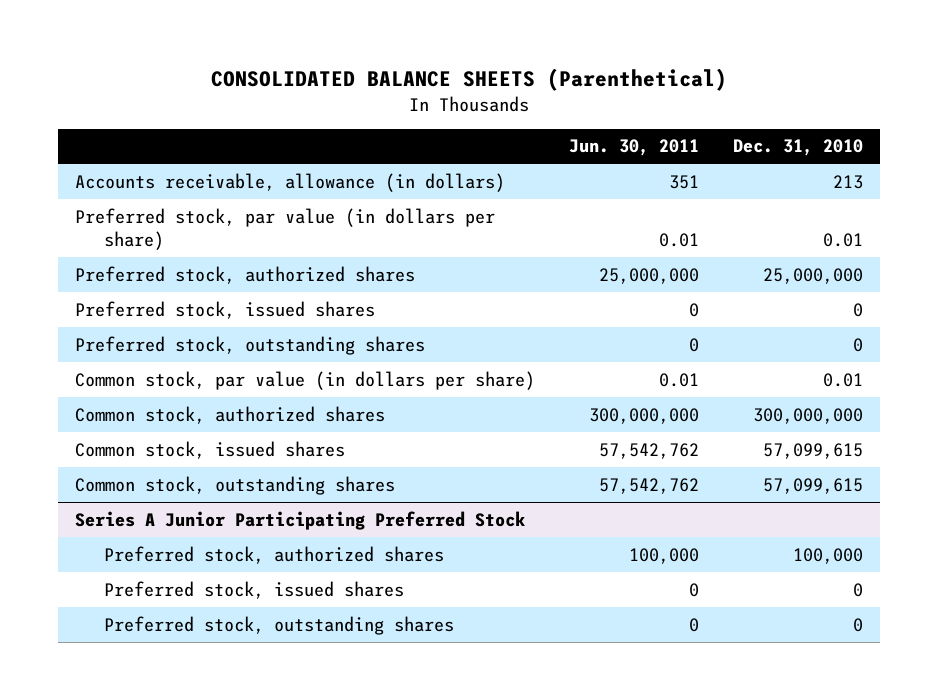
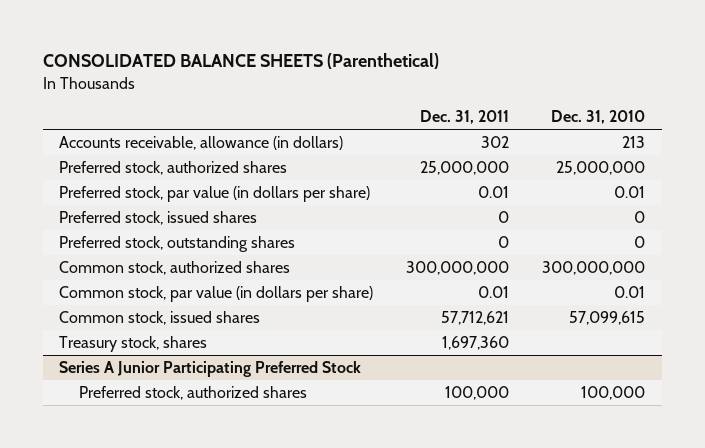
[569,139,700,157] Jun. 30, 2011 -> none
none -> [420,110,510,125] Dec. 31, 2011
[74,207,495,250] Preferred stock, par value (in dollars per share) -> [59,185,371,202] Preferred stock, par value (in dollars per share)
[74,370,535,390] Common stock, par value (in dollars per share) -> [59,285,374,302] Common stock, par value (in dollars per share)
[74,475,395,495] Common stock, outstanding shares -> none
none -> [59,335,208,352] Treasury stock, shares
[104,580,405,599] Preferred stock, issued shares -> none
[104,615,455,635] Preferred stock, outstanding shares -> none

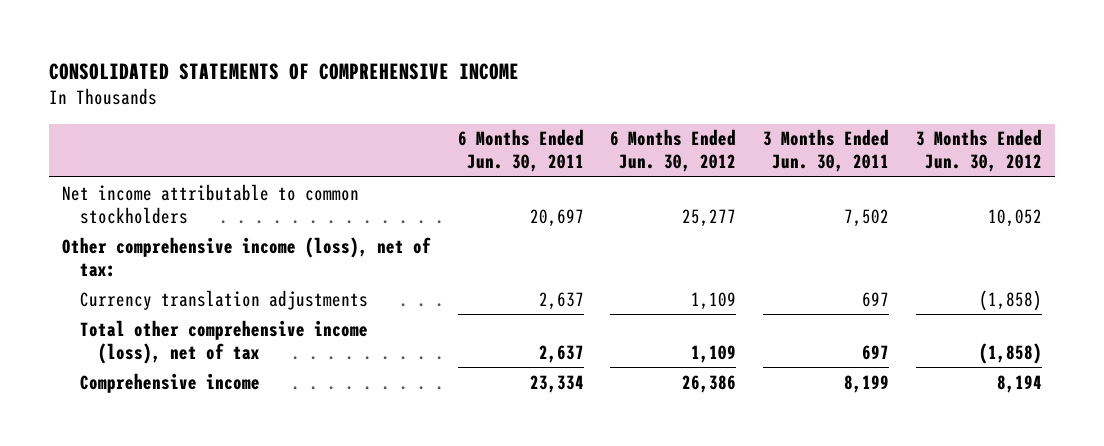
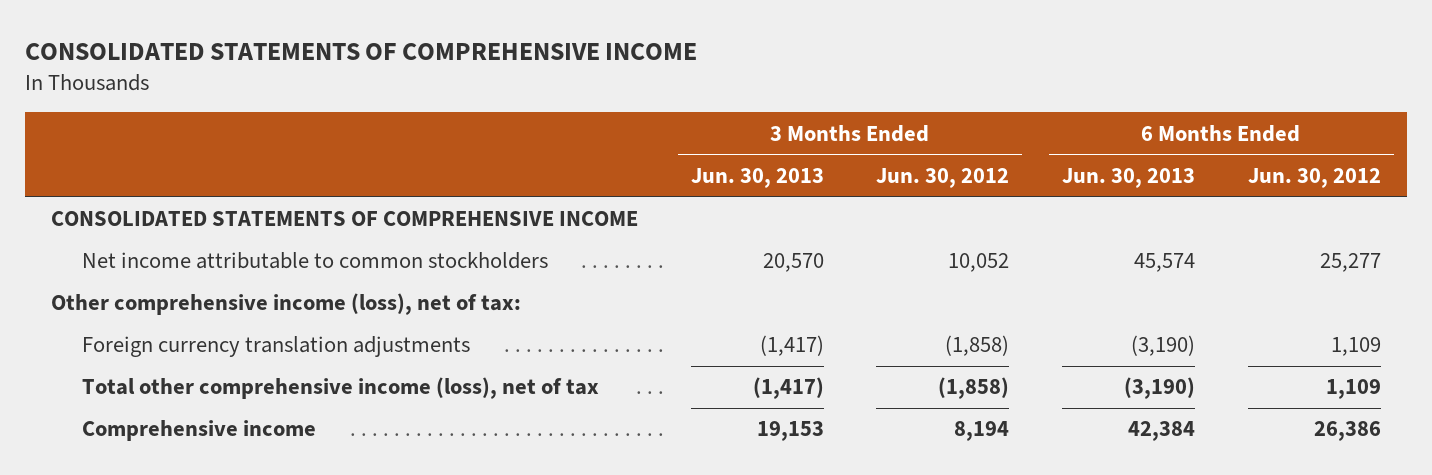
[457,129,584,173] 6 Months Ended Jun. 30, 2011 -> none
[762,129,889,173] 3 Months Ended Jun. 30, 2011 -> none
none -> [690,167,824,188] Jun. 30, 2013
none -> [1061,167,1195,188] Jun. 30, 2013
none -> [51,211,639,227] CONSOLIDATED STATEMENTS OF COMPREHENSIVE INCOME
[80,289,369,310] Currency translation adjustments -> [82,336,471,358] Foreign currency translation adjustments

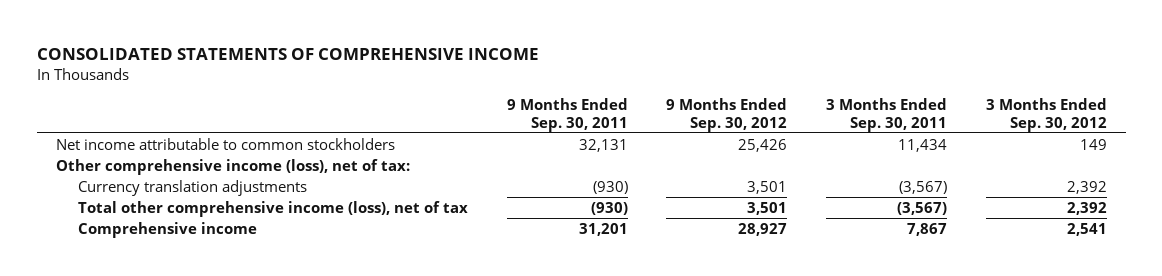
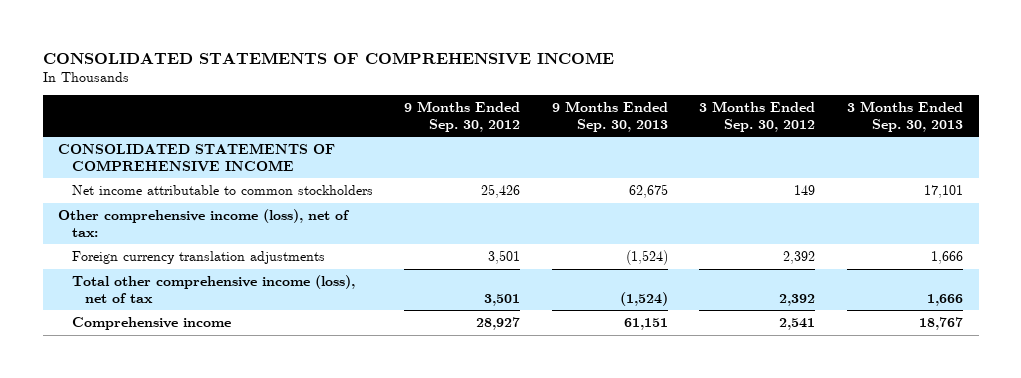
[506,98,628,132] 9 Months Ended Sep. 30, 2011 -> none
[826,98,948,132] 3 Months Ended Sep. 30, 2011 -> none
none -> [551,101,668,132] 9 Months Ended Sep. 30, 2013
none -> [846,101,963,132] 3 Months Ended Sep. 30, 2013
none -> [58,143,336,172] CONSOLIDATED STATEMENTS OF COMPREHENSIVE INCOME
[78,179,308,196] Currency translation adjustments -> [71,251,325,265] Foreign currency translation adjustments

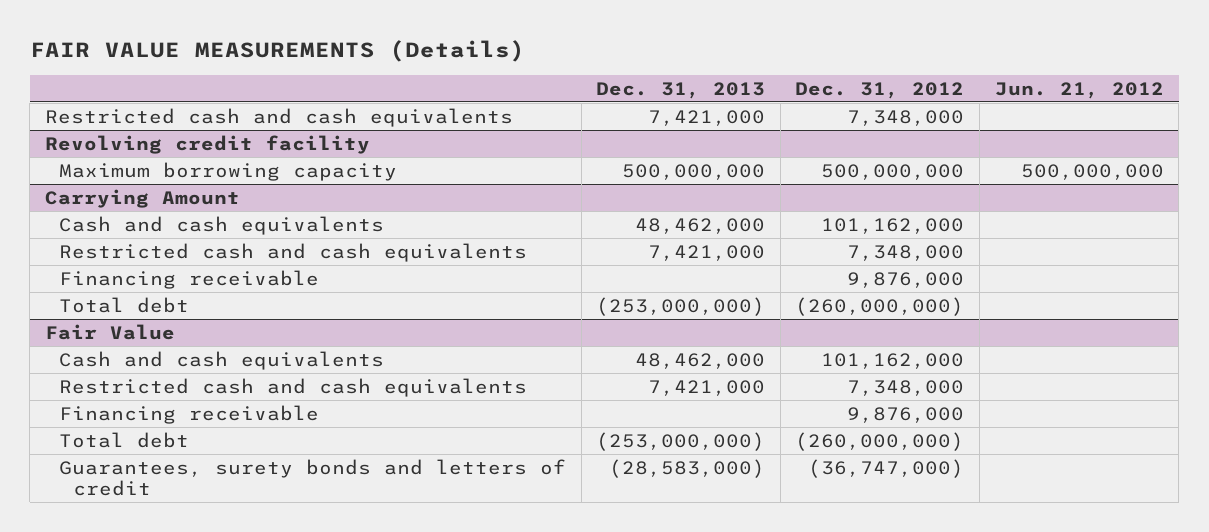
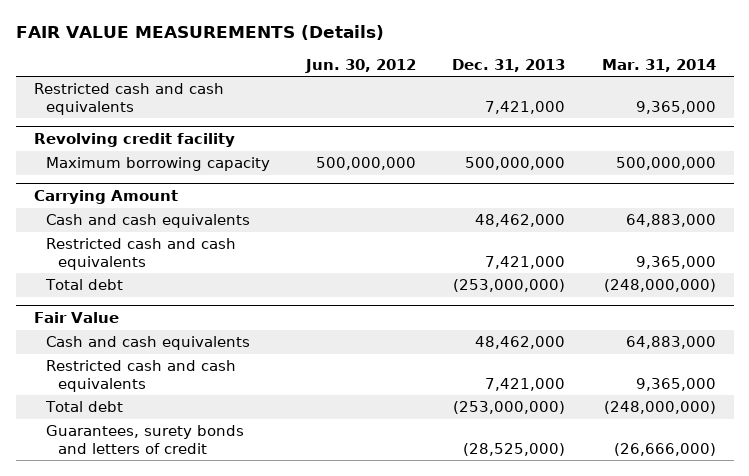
[795,81,965,99] Dec. 31, 2012 -> none
[994,81,1164,99] Jun. 21, 2012 -> none
none -> [305,58,417,73] Jun. 30, 2012
none -> [601,58,716,72] Mar. 31, 2014
[58,269,319,289] Financing receivable -> none
[58,404,319,424] Financing receivable -> none
[609,458,766,478] (28,583,000) -> [463,442,566,456] (28,525,000)

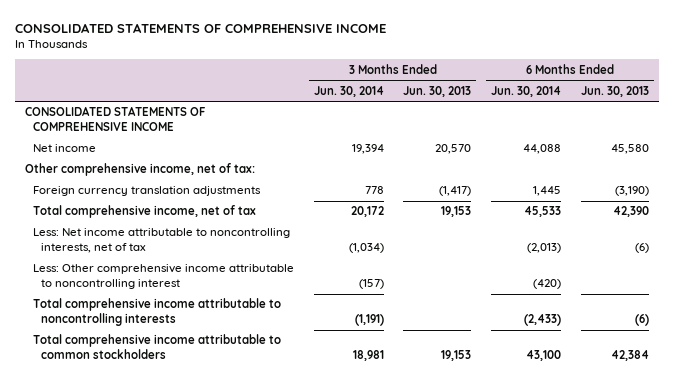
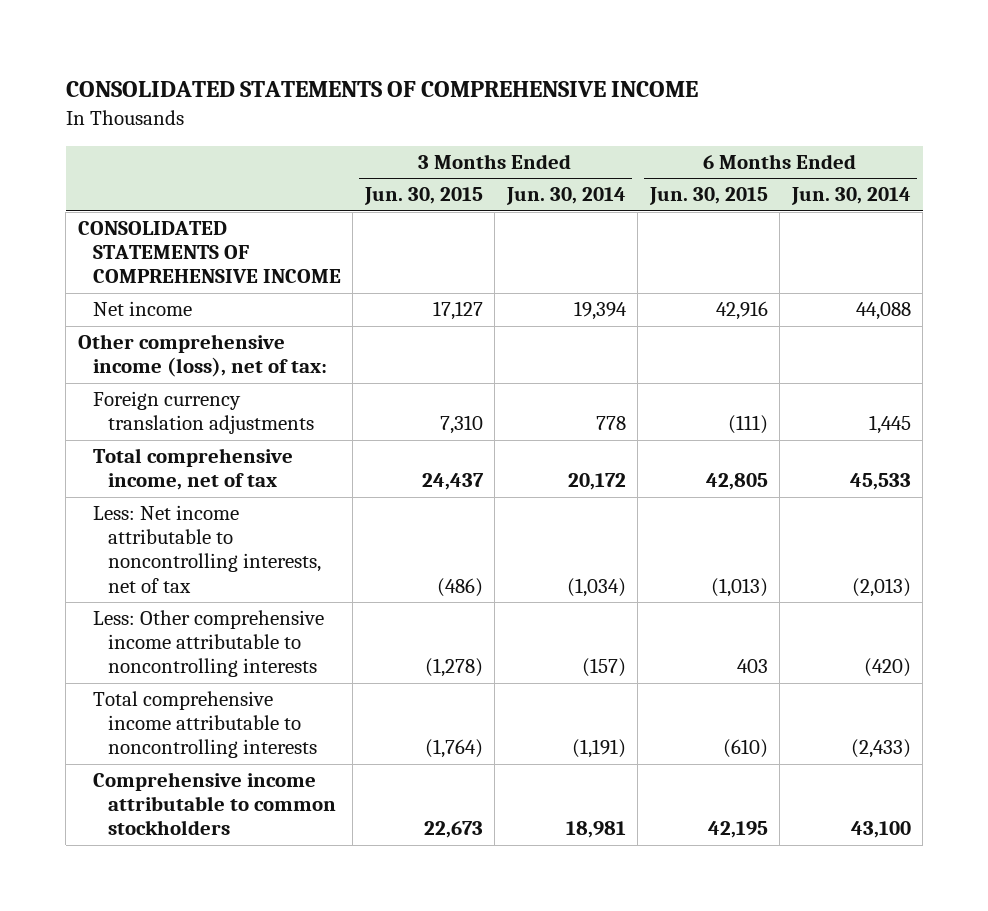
[403,85,472,97] Jun. 30, 2013 -> none
[580,85,649,97] Jun. 30, 2013 -> none
none -> [363,187,483,206] Jun. 30, 2015
none -> [648,187,768,206] Jun. 30, 2015
[24,163,255,177] Other comprehensive income, net of tax: -> [77,334,327,378] Other comprehensive income (loss), net of tax:
[33,264,295,290] Less: Other comprehensive income attributable to noncontrolling interest -> [92,610,324,678] Less: Other comprehensive income attributable to noncontrolling interests
[33,334,282,360] Total comprehensive income attributable to common stockholders -> [92,772,336,836] Comprehensive income attributable to common stockholders

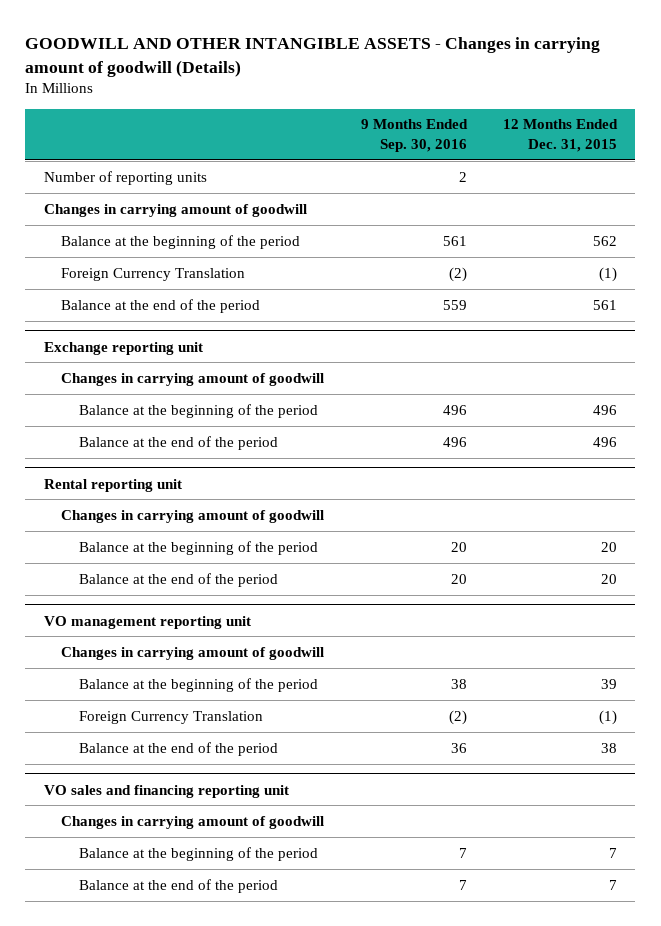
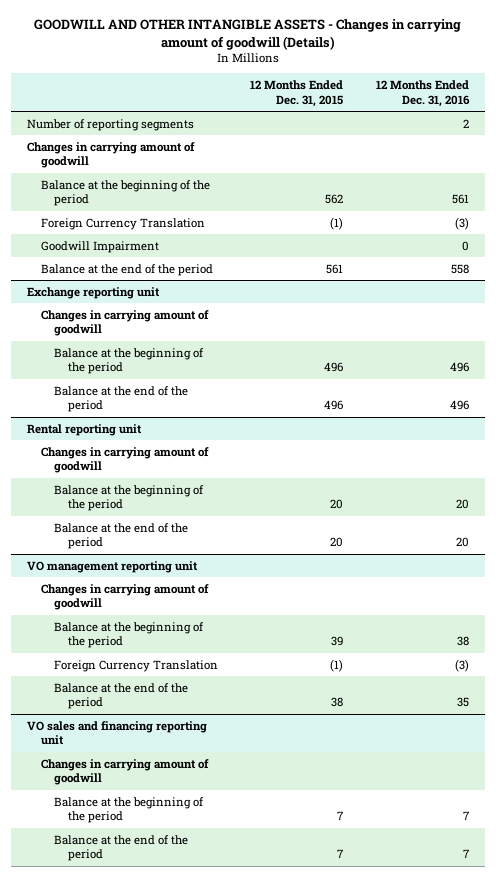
[360,119,468,152] 9 Months Ended Sep. 30, 2016 -> none
none -> [375,80,470,107] 12 Months Ended Dec. 31, 2016
[43,170,207,185] Number of reporting units -> [27,118,195,131] Number of reporting segments
none -> [40,240,159,253] Goodwill Impairment

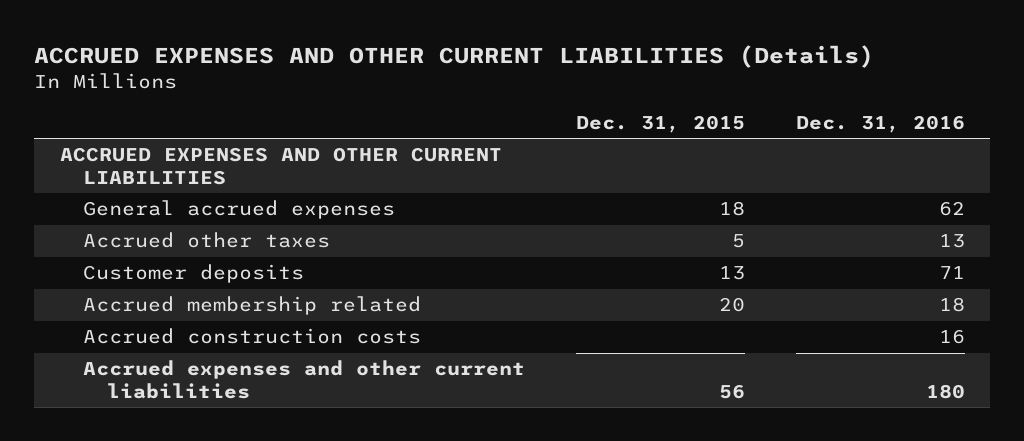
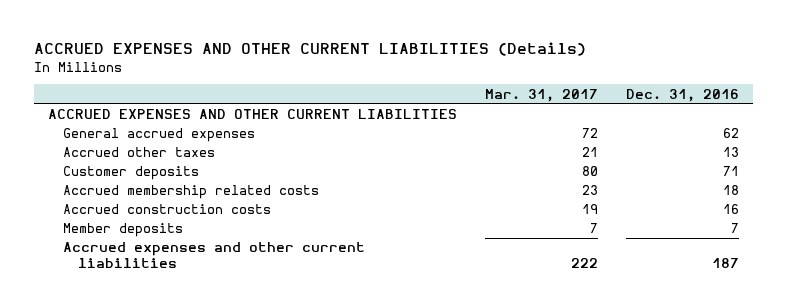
[576,115,746,134] Dec. 31, 2015 -> none
none -> [485,88,599,102] Mar. 31, 2017
[83,296,422,316] Accrued membership related -> [63,185,320,200] Accrued membership related costs
none -> [63,223,184,238] Member deposits
[925,383,965,399] 180 -> [711,257,739,268] 187

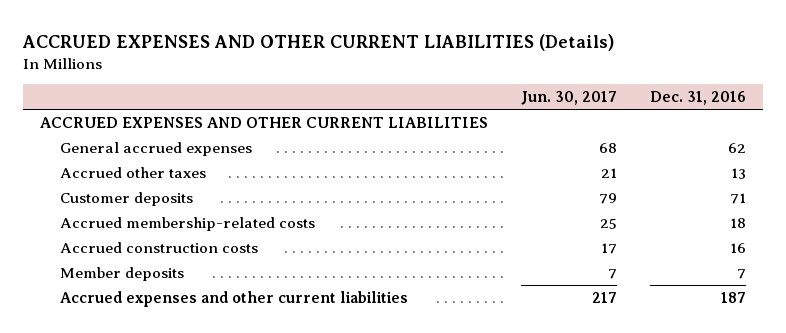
[485,88,599,102] Mar. 31, 2017 -> none
none -> [521,91,618,106] Jun. 30, 2017
[63,185,320,200] Accrued membership related costs -> [59,216,315,231] Accrued membership-related costs

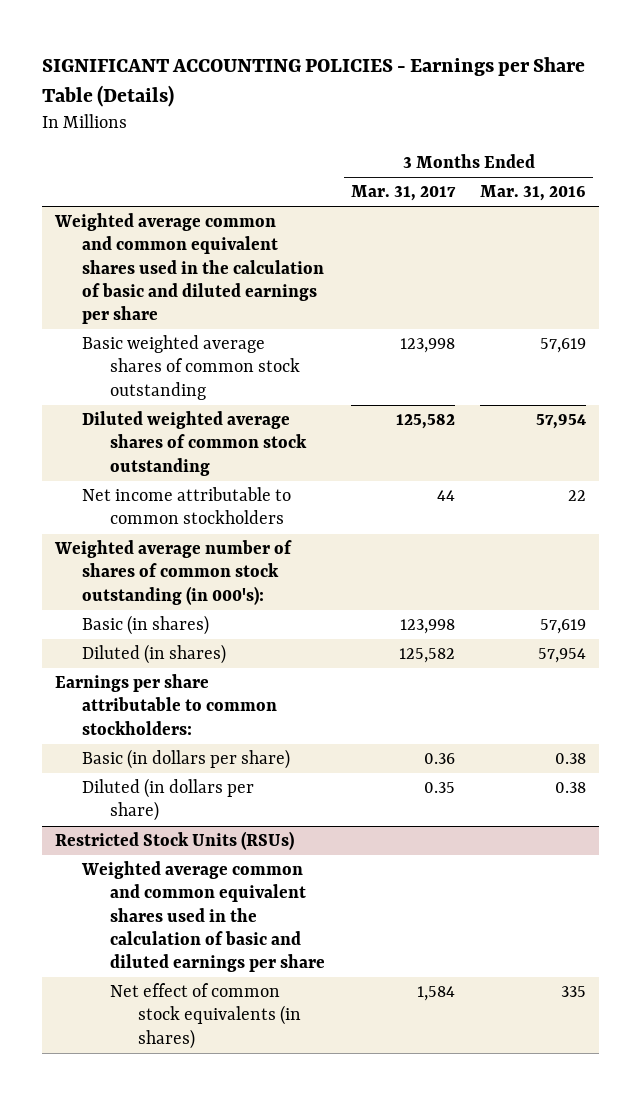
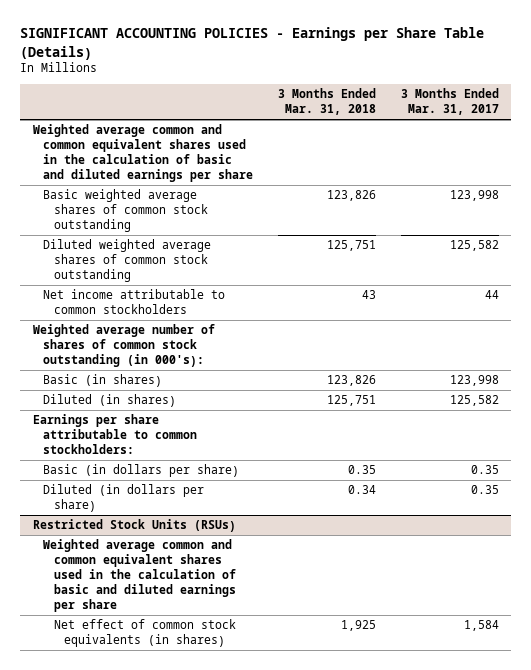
[480,185,587,202] Mar. 31, 2016 -> none
none -> [277,88,376,116] 3 Months Ended Mar. 31, 2018
[423,753,455,765] 0.36 -> [470,465,499,475] 0.35

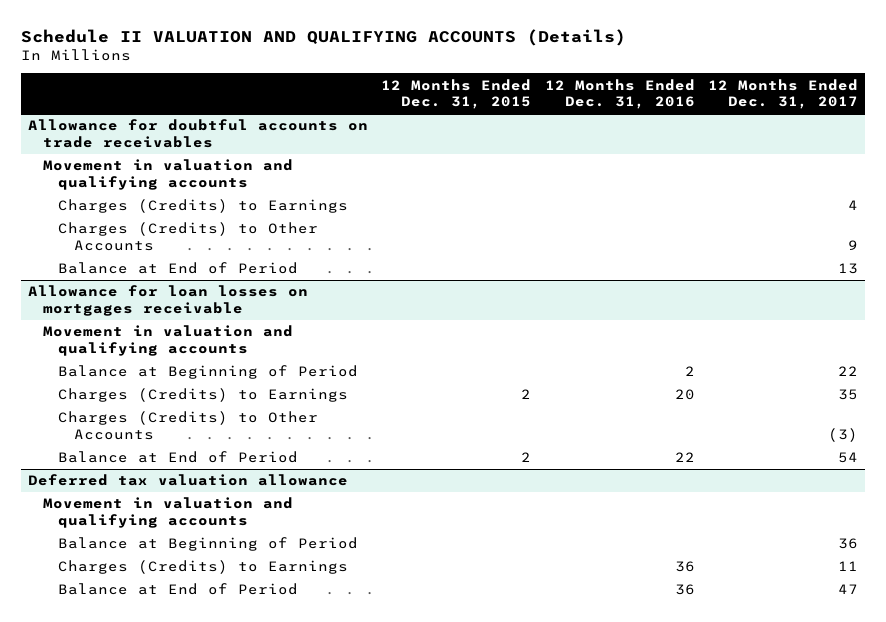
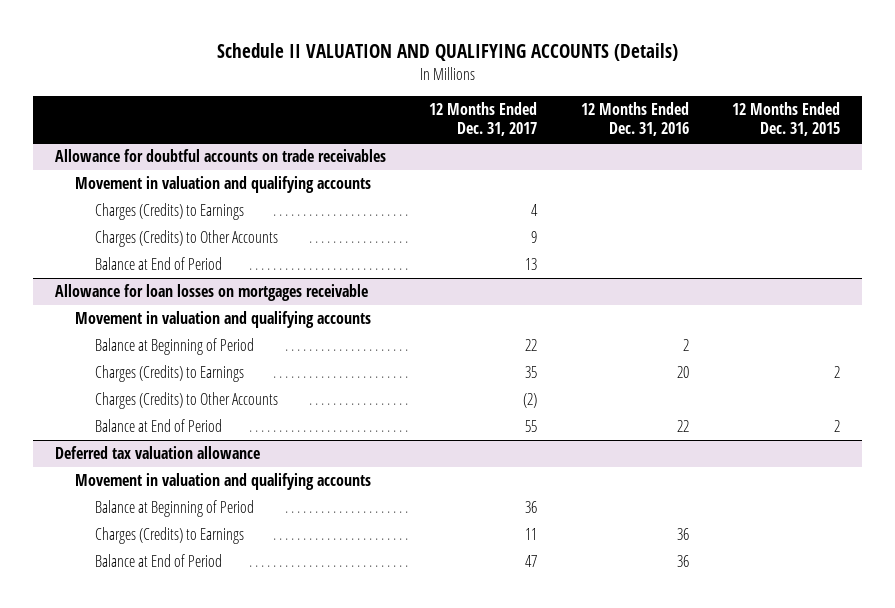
[828,428,859,443] (3) -> [523,393,538,409] (2)
[838,452,859,464] 54 -> [525,420,538,433] 55

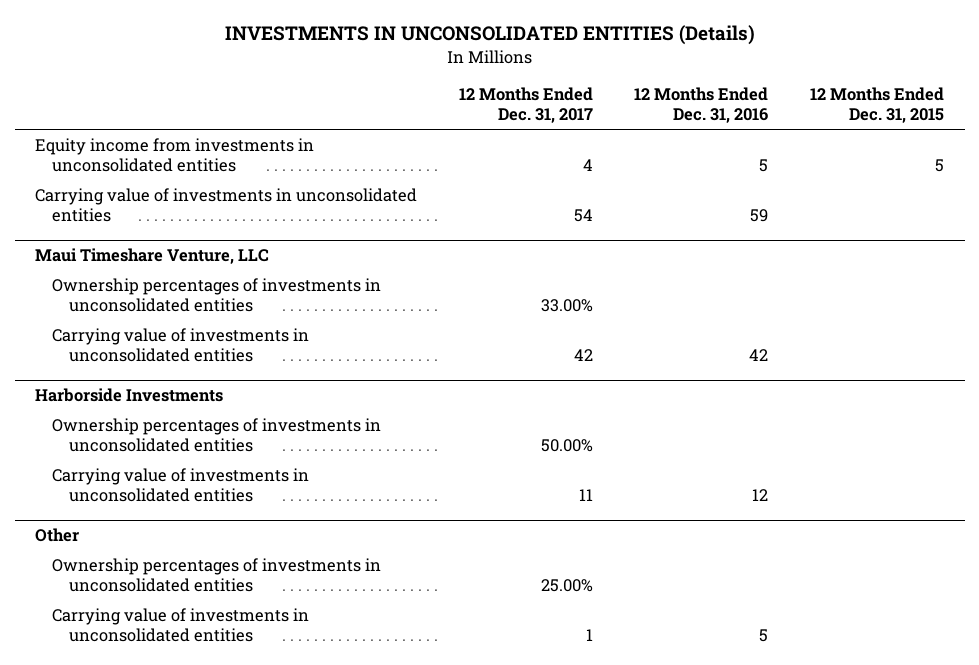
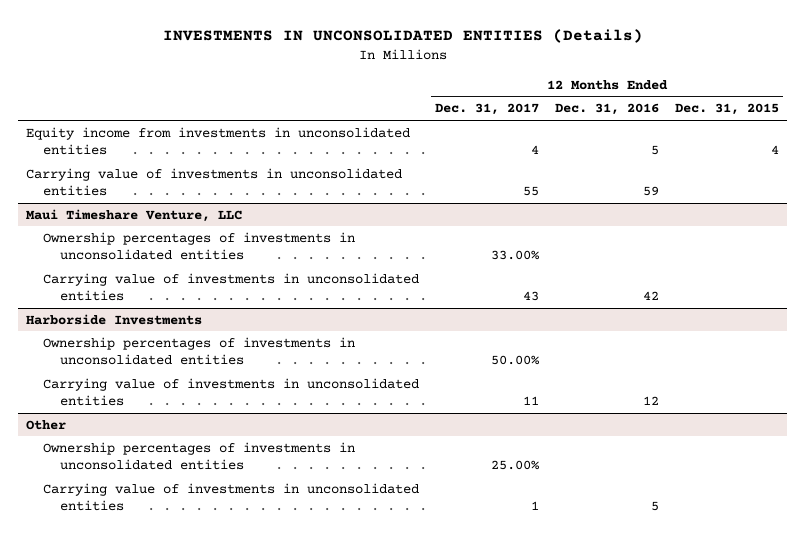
[934,158,944,172] 5 -> [771,145,780,155] 4
[573,208,593,222] 54 -> [523,186,540,197] 55
[573,348,593,361] 42 -> [523,291,540,302] 43

